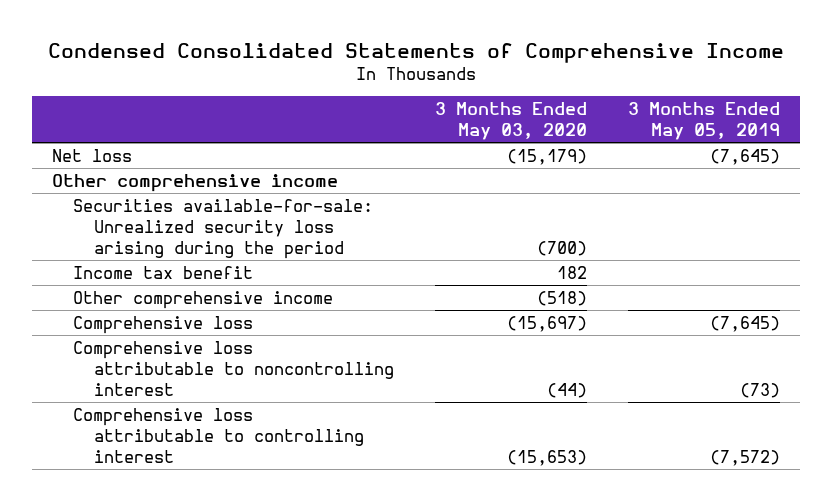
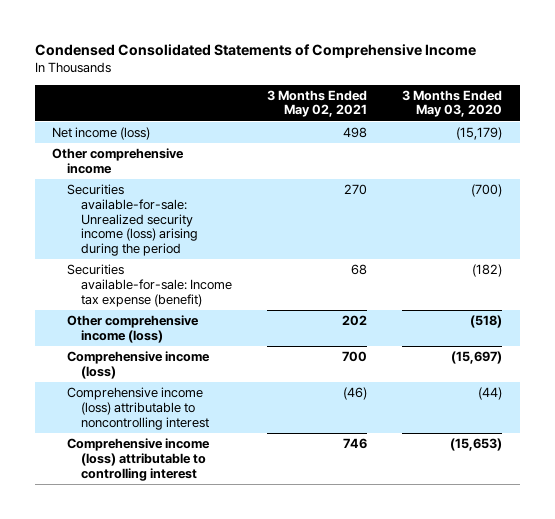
[627,102,780,141] 3 Months Ended May 05, 2019 -> none
none -> [267,89,368,118] 3 Months Ended May 02, 2021
[52,148,133,162] Net loss -> [52,127,151,141] Net income (loss)
[73,265,254,279] Income tax benefit -> none
[73,198,374,259] Securities available-for-sale: Unrealized security loss arising during the period -> [66,184,198,257] Securities available-for-sale: Unrealized security income (loss) arising during the period
none -> [66,264,232,307] Securities available-for-sale: Income tax expense (benefit)
[73,290,334,309] Other comprehensive income -> [66,315,199,343] Other comprehensive income (loss)
[73,315,254,334] Comprehensive loss -> [66,351,210,379] Comprehensive income (loss)
[73,340,395,396] Comprehensive loss attributable to noncontrolling interest -> [66,387,209,430] Comprehensive income (loss) attributable to noncontrolling interest
[73,407,365,463] Comprehensive loss attributable to controlling interest -> [66,438,210,481] Comprehensive income (loss) attributable to controlling interest

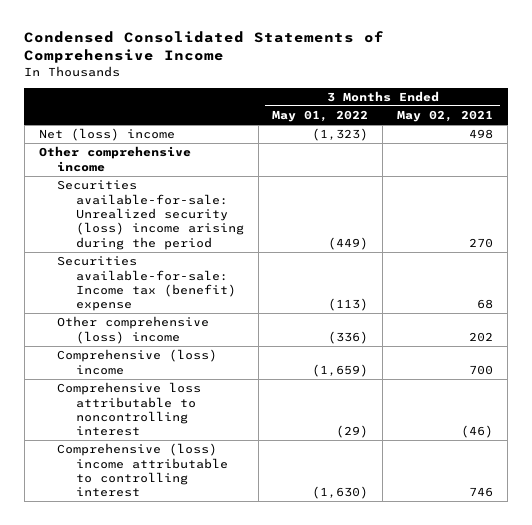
[402,89,503,118] 3 Months Ended May 03, 2020 -> none
none -> [272,110,369,123] May 01, 2022
[52,127,151,141] Net income (loss) -> [38,128,175,142] Net (loss) income
[66,184,198,257] Securities available-for-sale: Unrealized security income (loss) arising during the period -> [57,180,244,250] Securities available-for-sale: Unrealized security (loss) income arising during the period
[66,264,232,307] Securities available-for-sale: Income tax expense (benefit) -> [57,256,236,312] Securities available-for-sale: Income tax (benefit) expense
[66,315,199,343] Other comprehensive income (loss) -> [57,316,210,344] Other comprehensive (loss) income
[66,351,210,379] Comprehensive income (loss) -> [57,349,218,375] Comprehensive (loss) income
[66,387,209,430] Comprehensive income (loss) attributable to noncontrolling interest -> [57,382,202,437] Comprehensive loss attributable to noncontrolling interest
[66,438,210,481] Comprehensive income (loss) attributable to controlling interest -> [57,443,228,498] Comprehensive (loss) income attributable to controlling interest

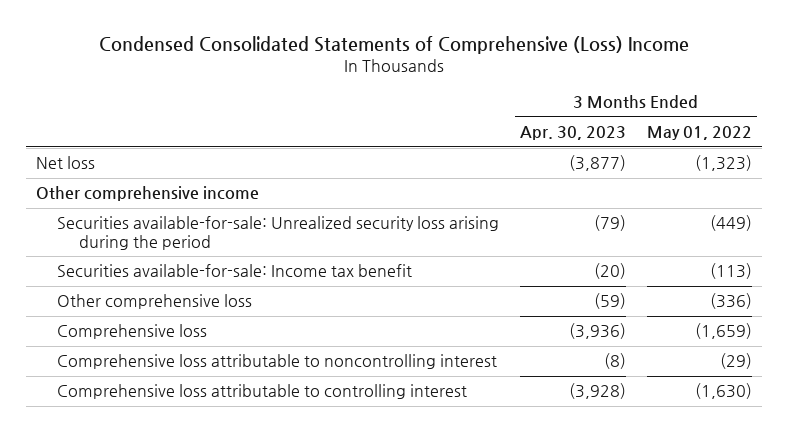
[24,31,385,64] Condensed Consolidated Statements of Comprehensive Income -> [98,36,689,55] Condensed Consolidated Statements of Comprehensive (Loss) Income
[397,110,494,123] May 02, 2021 -> none
none -> [520,126,627,141] Apr. 30, 2023
[38,128,175,142] Net (loss) income -> [35,156,95,170] Net loss
[57,180,244,250] Securities available-for-sale: Unrealized security (loss) income arising during the period -> [57,216,500,250] Securities available-for-sale: Unrealized security loss arising during the period
[57,256,236,312] Securities available-for-sale: Income tax (benefit) expense -> [57,264,413,278] Securities available-for-sale: Income tax benefit
[57,316,210,344] Other comprehensive (loss) income -> [57,294,253,310] Other comprehensive loss
[57,349,218,375] Comprehensive (loss) income -> [57,324,208,340] Comprehensive loss
[57,443,228,498] Comprehensive (loss) income attributable to controlling interest -> [57,384,468,400] Comprehensive loss attributable to controlling interest

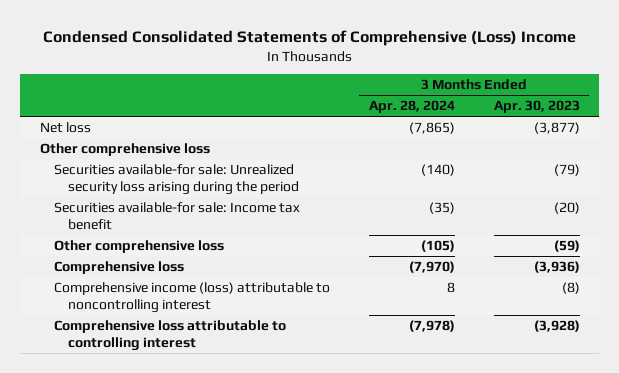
[646,126,752,141] May 01, 2022 -> none
none -> [368,100,455,114] Apr. 28, 2024
[35,186,259,202] Other comprehensive income -> [39,142,210,156] Other comprehensive loss
[57,216,500,250] Securities available-for-sale: Unrealized security loss arising during the period -> [53,163,299,195] Securities available-for sale: Unrealized security loss arising during the period
[57,264,413,278] Securities available-for-sale: Income tax benefit -> [53,201,300,230] Securities available-for sale: Income tax benefit
[57,354,498,370] Comprehensive loss attributable to noncontrolling interest -> [53,281,330,313] Comprehensive income (loss) attributable to noncontrolling interest

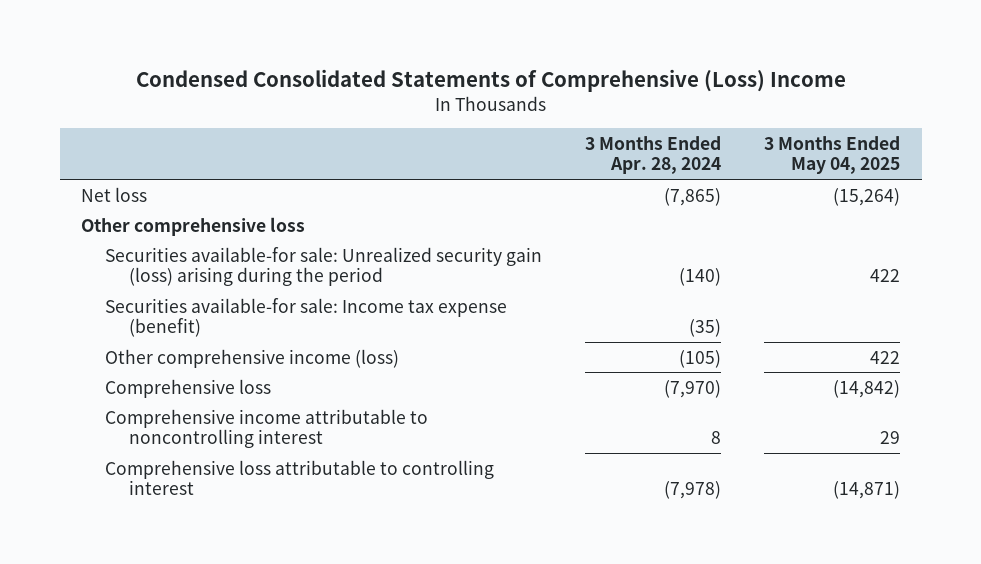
[493,100,580,114] Apr. 30, 2023 -> none
none -> [764,136,901,175] 3 Months Ended May 04, 2025
[53,163,299,195] Securities available-for sale: Unrealized security loss arising during the period -> [104,246,542,286] Securities available-for sale: Unrealized security gain (loss) arising during the period
[53,201,300,230] Securities available-for sale: Income tax benefit -> [104,297,507,337] Securities available-for sale: Income tax expense (benefit)
[53,239,224,253] Other comprehensive loss -> [104,348,399,368] Other comprehensive income (loss)
[53,281,330,313] Comprehensive income (loss) attributable to noncontrolling interest -> [104,408,428,448] Comprehensive income attributable to noncontrolling interest

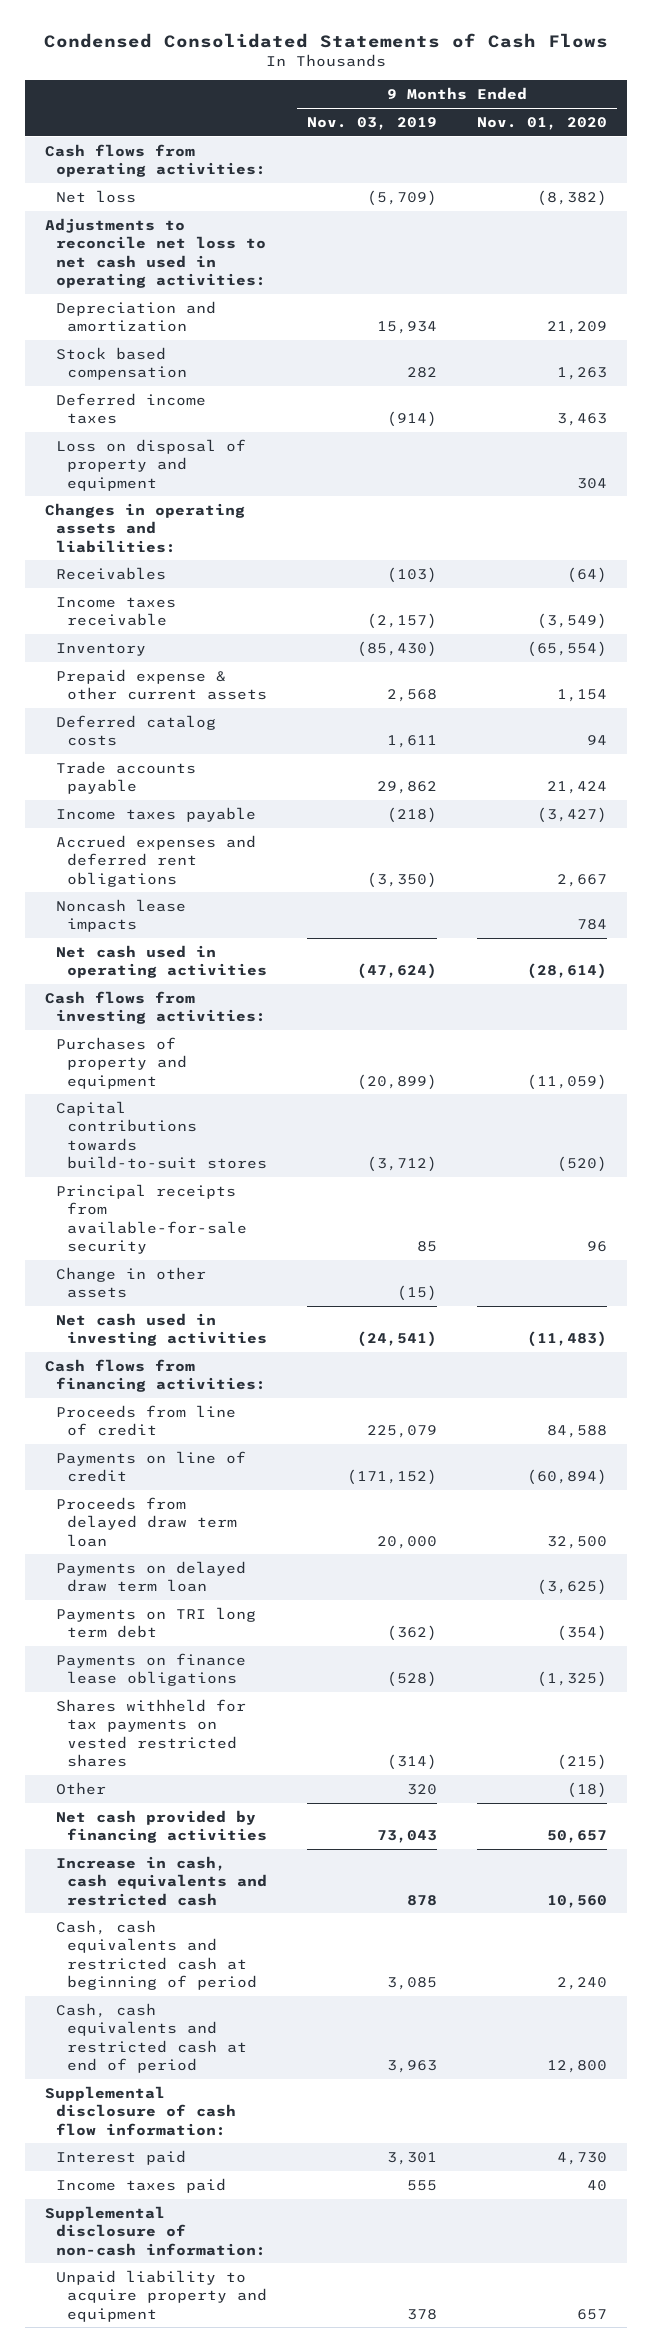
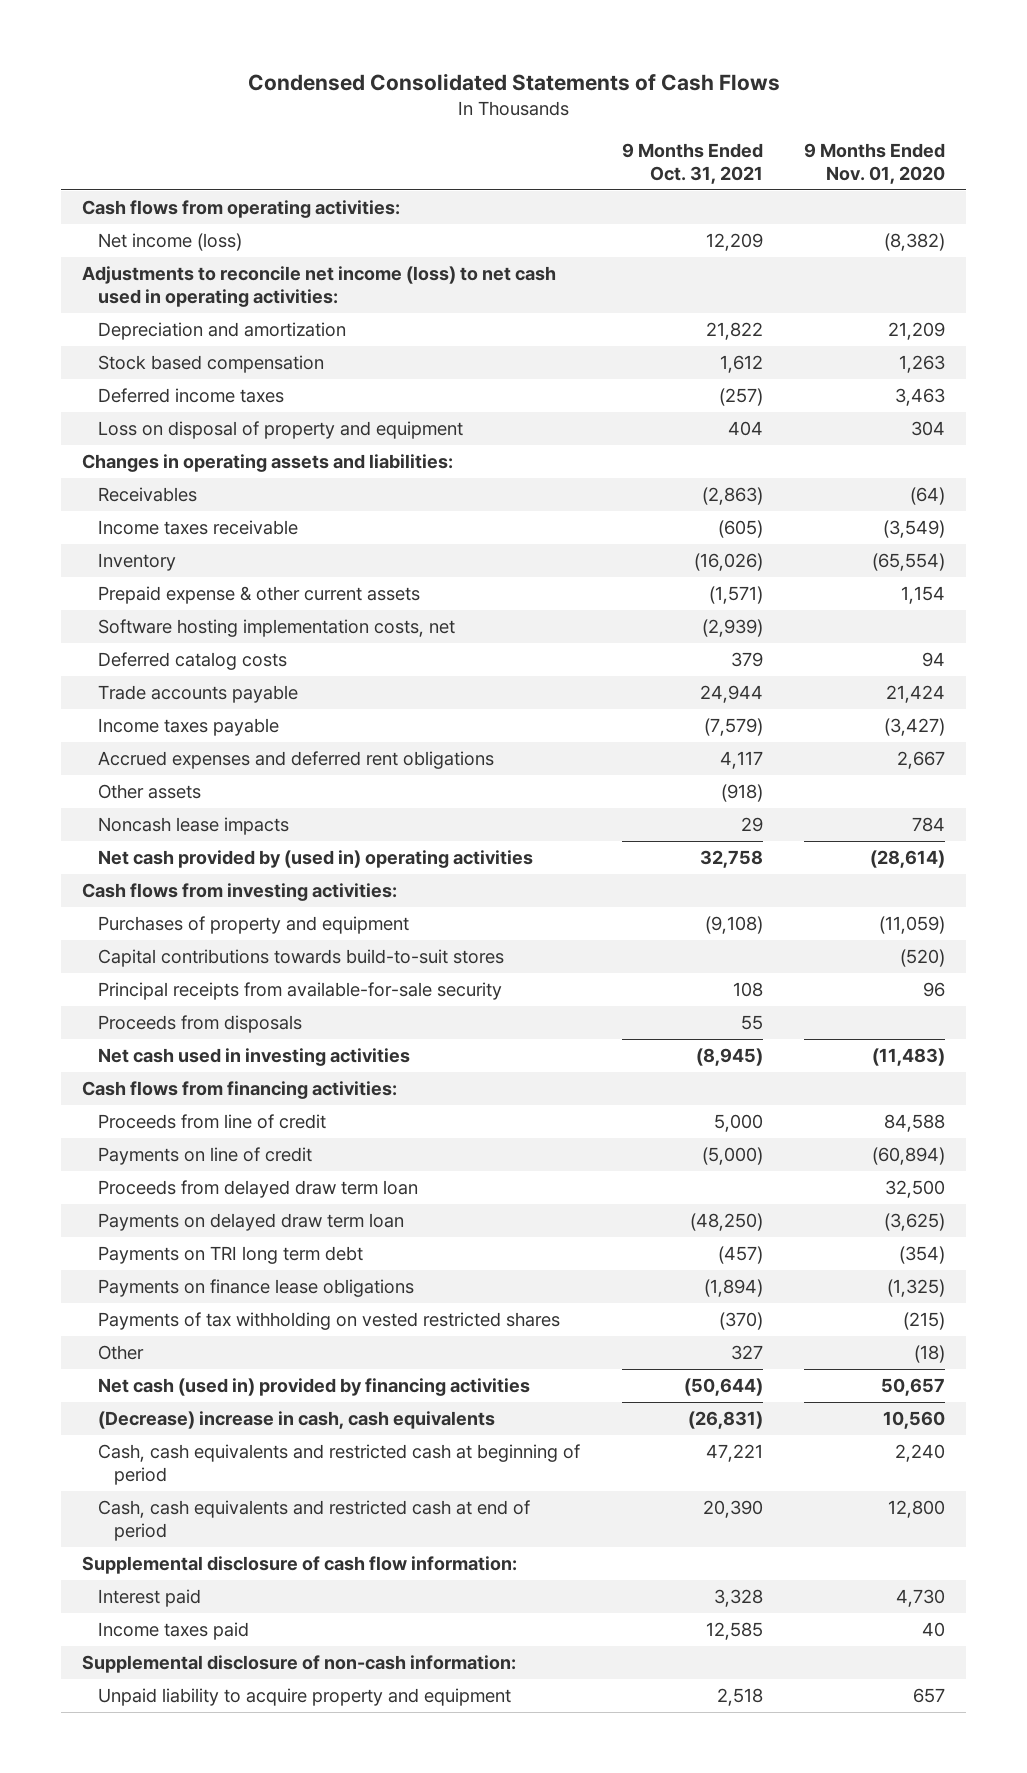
[307,117,438,131] Nov. 03, 2019 -> none
none -> [621,143,763,184] 9 Months Ended Oct. 31, 2021
[55,189,136,203] Net loss -> [97,233,242,252] Net income (loss)
[44,217,266,288] Adjustments to reconcile net loss to net cash used in operating activities: -> [82,266,557,308] Adjustments to reconcile net income (loss) to net cash used in operating activities:
none -> [97,619,455,638] Software hosting implementation costs, net
none -> [97,784,201,800] Other assets
[55,944,268,979] Net cash used in operating activities -> [97,850,533,869] Net cash provided by (used in) operating activities
[55,1266,206,1299] Change in other assets -> none
none -> [97,1015,302,1034] Proceeds from disposals
[55,1698,246,1767] Shares withheld for tax payments on vested restricted shares -> [97,1312,560,1331] Payments of tax withholding on vested restricted shares
[55,1809,268,1844] Net cash provided by financing activities -> [97,1378,530,1397] Net cash (used in) provided by financing activities
[55,1855,268,1906] Increase in cash, cash equivalents and restricted cash -> [97,1411,495,1430] (Decrease) increase in cash, cash equivalents

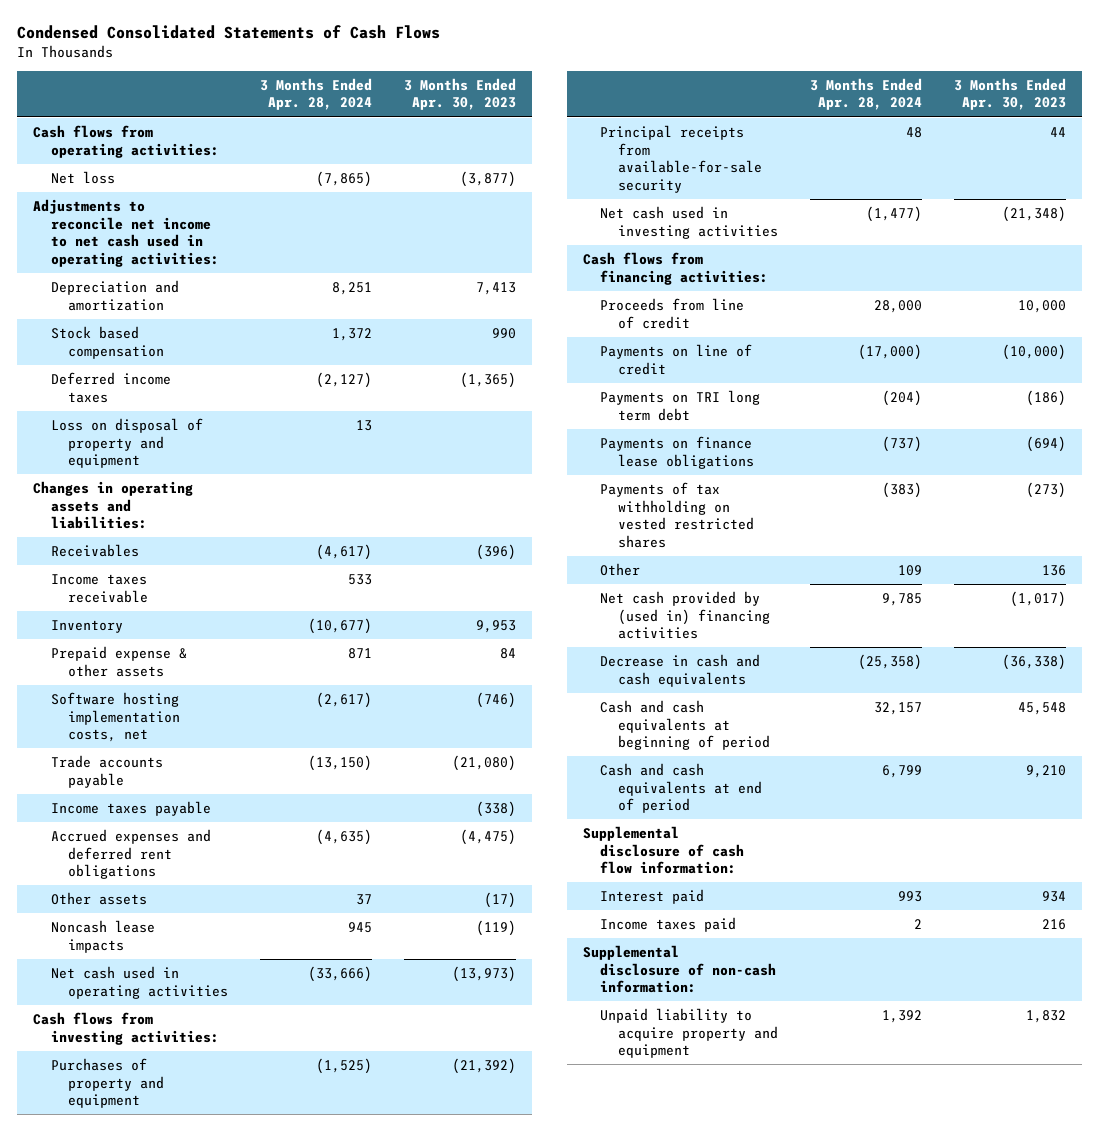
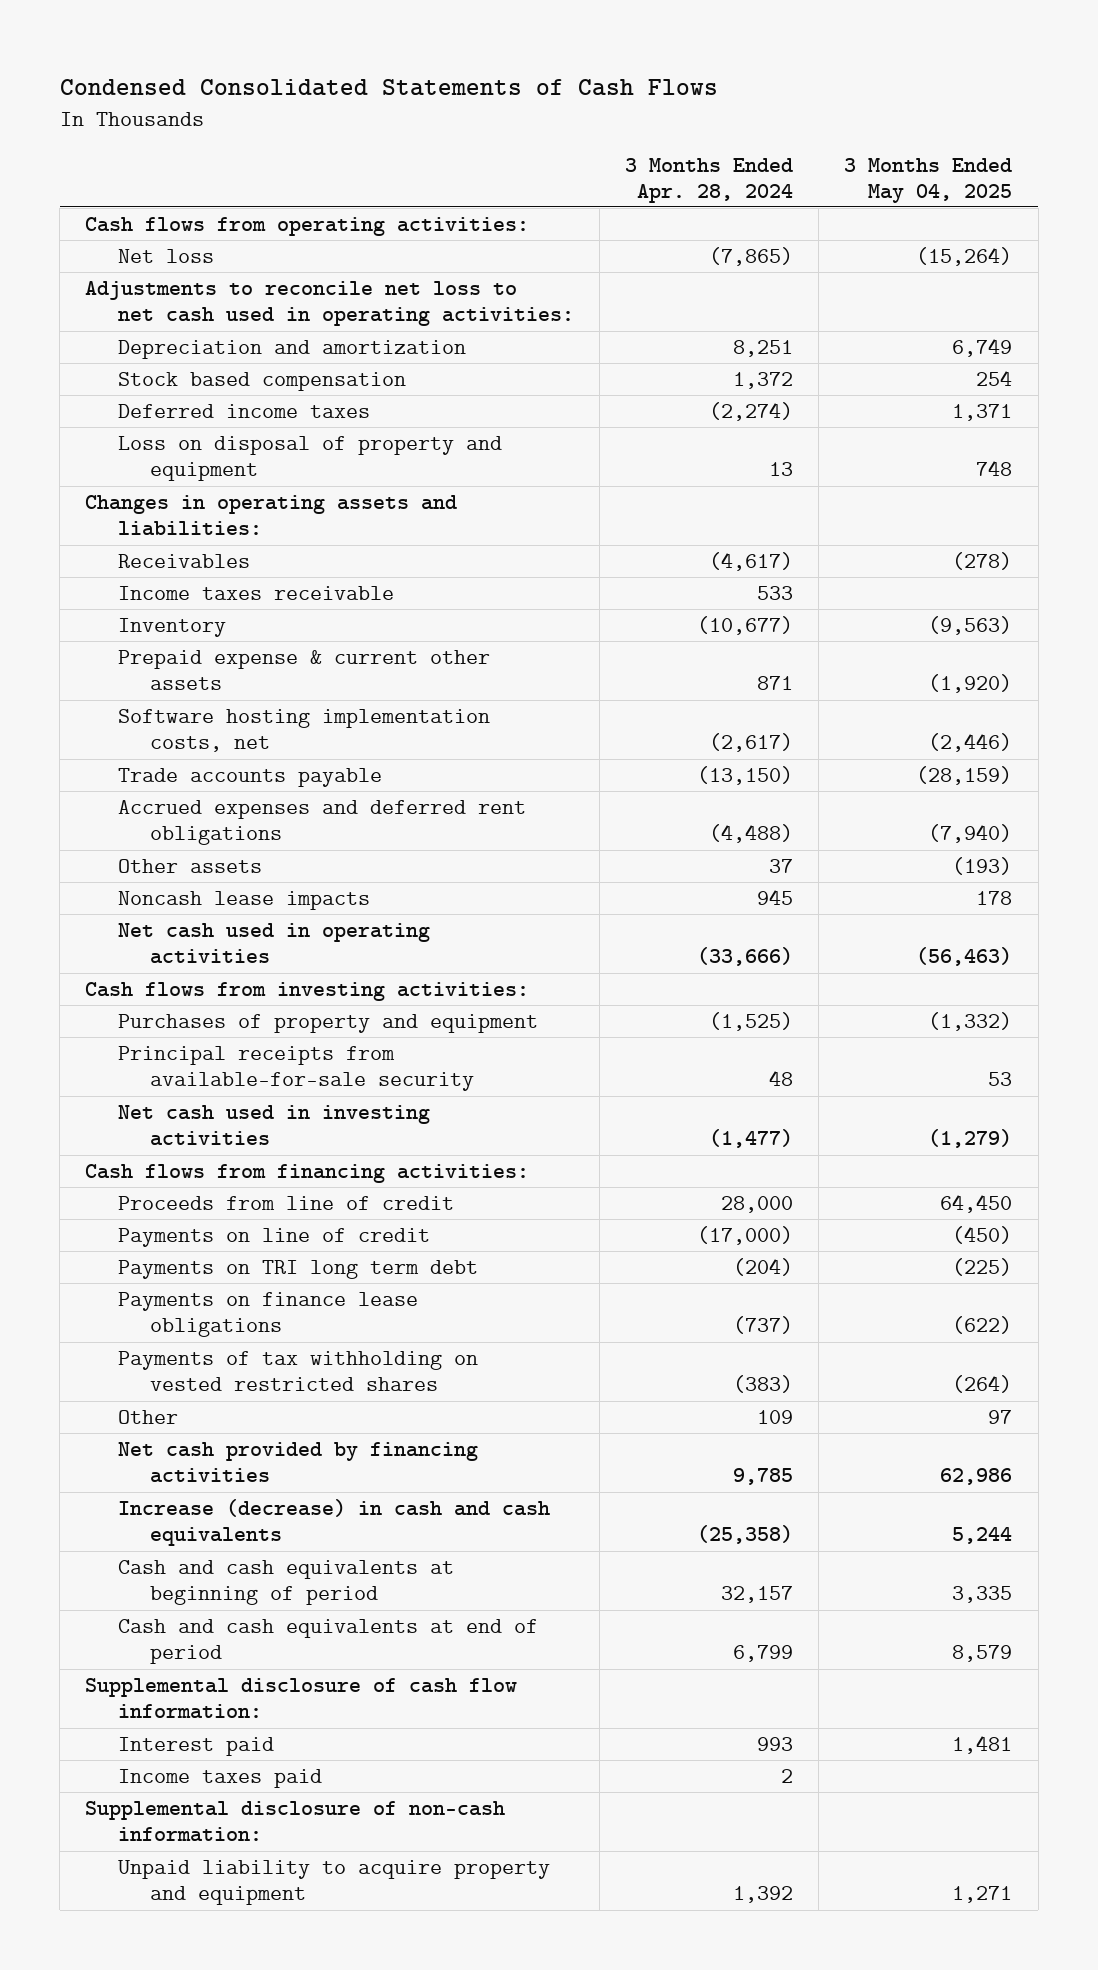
[404,77,517,111] 3 Months Ended Apr. 30, 2023 -> none
none -> [844,157,1013,203] 3 Months Ended May 04, 2025
[33,199,219,267] Adjustments to reconcile net income to net cash used in operating activities: -> [85,281,574,327] Adjustments to reconcile net loss to net cash used in operating activities:
[316,372,373,389] (2,127) -> [709,402,794,422] (2,274)
[50,646,187,677] Prepaid expense & other assets -> [117,650,490,691] Prepaid expense & current other assets
[50,801,211,817] Income taxes payable -> none
[316,829,373,846] (4,635) -> [709,824,794,844] (4,488)
[600,591,771,640] Net cash provided by (used in) financing activities -> [117,1442,478,1484] Net cash provided by financing activities
[600,654,761,687] Decrease in cash and cash equivalents -> [117,1499,550,1547] Increase (decrease) in cash and cash equivalents

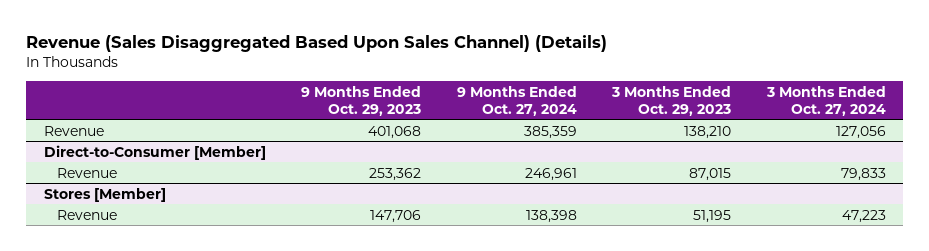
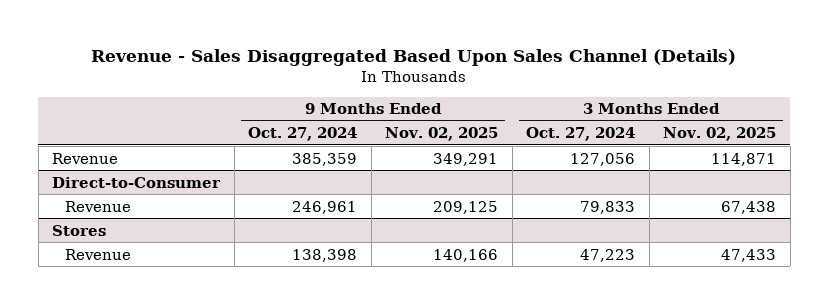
[25,34,607,52] Revenue (Sales Disaggregated Based Upon Sales Channel) (Details) -> [91,48,737,66] Revenue - Sales Disaggregated Based Upon Sales Channel (Details)
[301,85,422,116] 9 Months Ended Oct. 29, 2023 -> none
[611,85,732,116] 3 Months Ended Oct. 29, 2023 -> none
none -> [385,127,499,142] Nov. 02, 2025
none -> [663,127,777,142] Nov. 02, 2025
[43,144,266,160] Direct-to-Consumer [Member] -> [52,176,222,188] Direct-to-Consumer
[43,187,166,202] Stores [Member] -> [52,224,107,236] Stores

